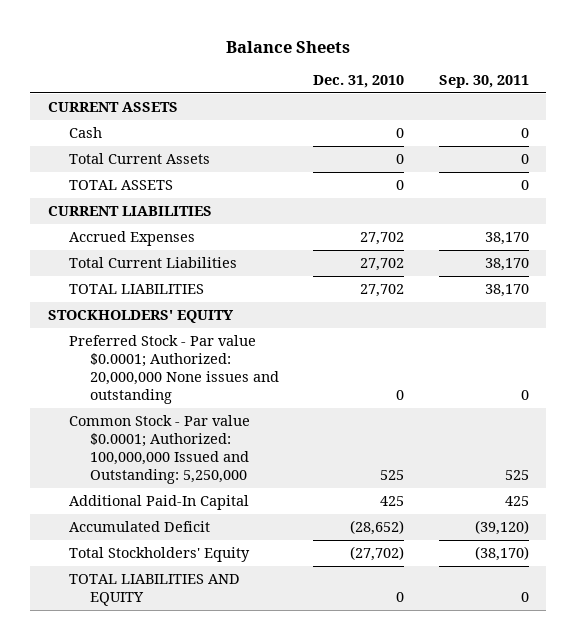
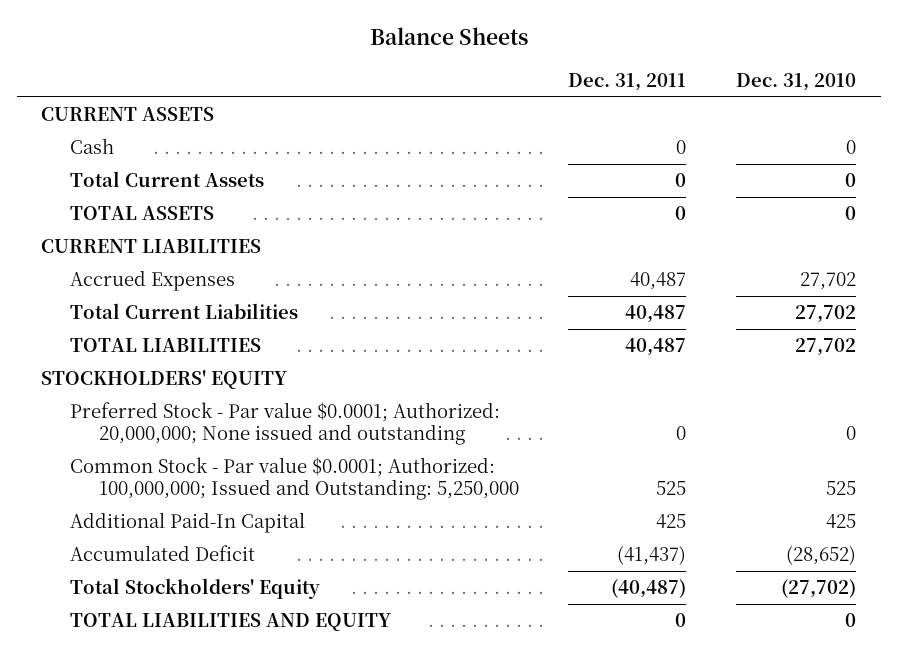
[438,75,529,89] Sep. 30, 2011 -> none
none -> [568,72,687,91] Dec. 31, 2011
[68,335,279,405] Preferred Stock - Par value $0.0001; Authorized: 20,000,000 None issues and outstanding -> [70,402,501,445] Preferred Stock - Par value $0.0001; Authorized: 20,000,000; None issued and outstanding
[68,415,250,485] Common Stock - Par value $0.0001; Authorized: 100,000,000 Issued and Outstanding: 5,250,000 -> [70,457,519,500] Common Stock - Par value $0.0001; Authorized: 100,000,000; Issued and Outstanding: 5,250,000

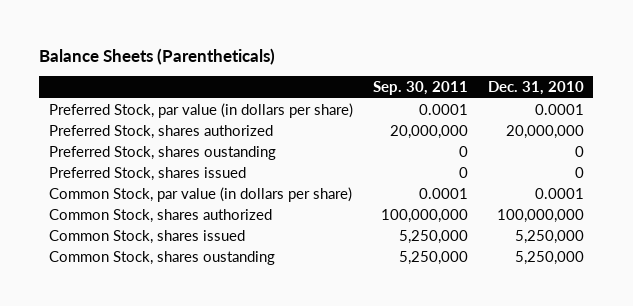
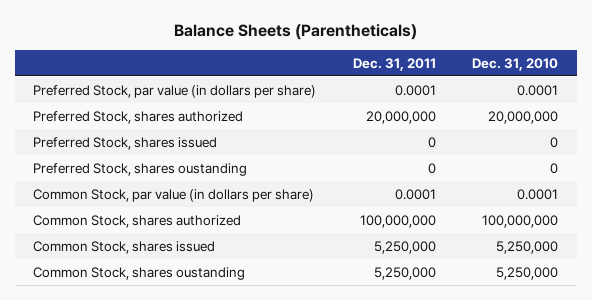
[372,81,468,96] Sep. 30, 2011 -> none
none -> [352,57,436,71] Dec. 31, 2011
[49,145,277,160] Preferred Stock, shares oustanding -> [33,162,248,176] Preferred Stock, shares oustanding

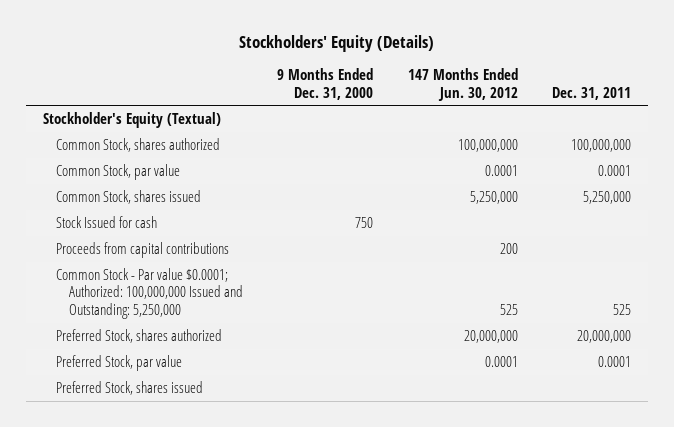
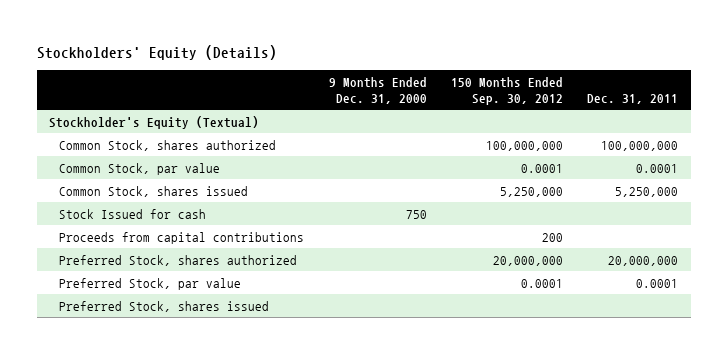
[407,68,518,101] 147 Months Ended Jun. 30, 2012 -> none
none -> [451,77,564,105] 150 Months Ended Sep. 30, 2012
[56,267,244,319] Common Stock - Par value $0.0001; Authorized: 100,000,000 Issued and Outstanding: 5,250,000 -> none

